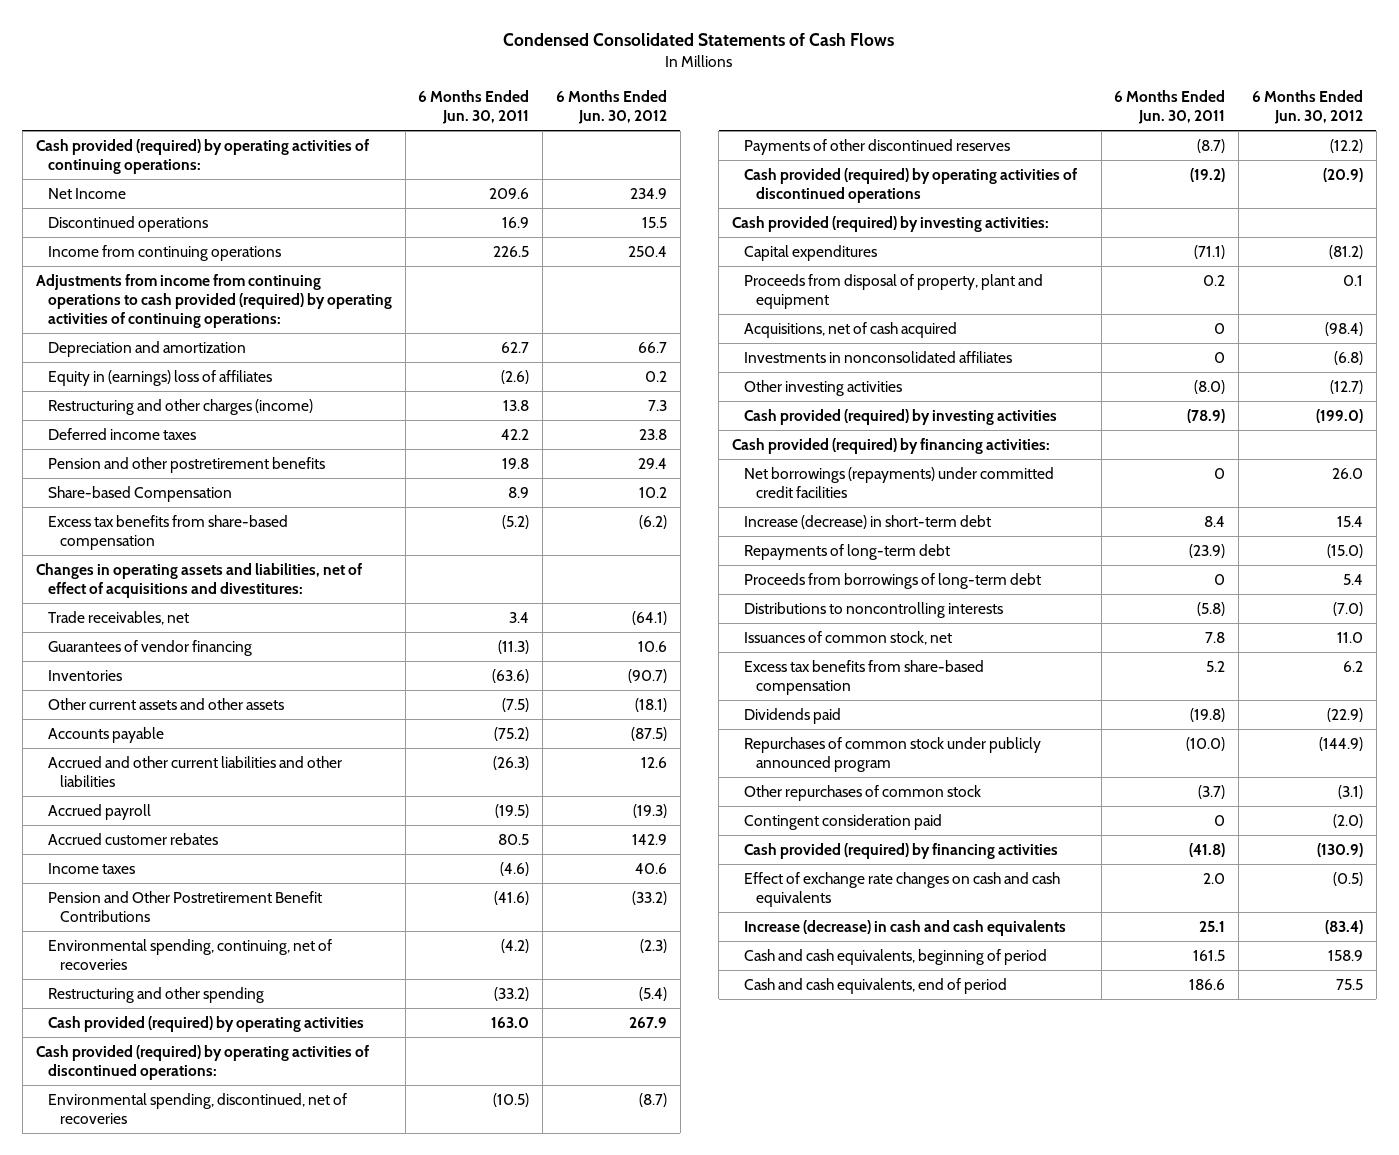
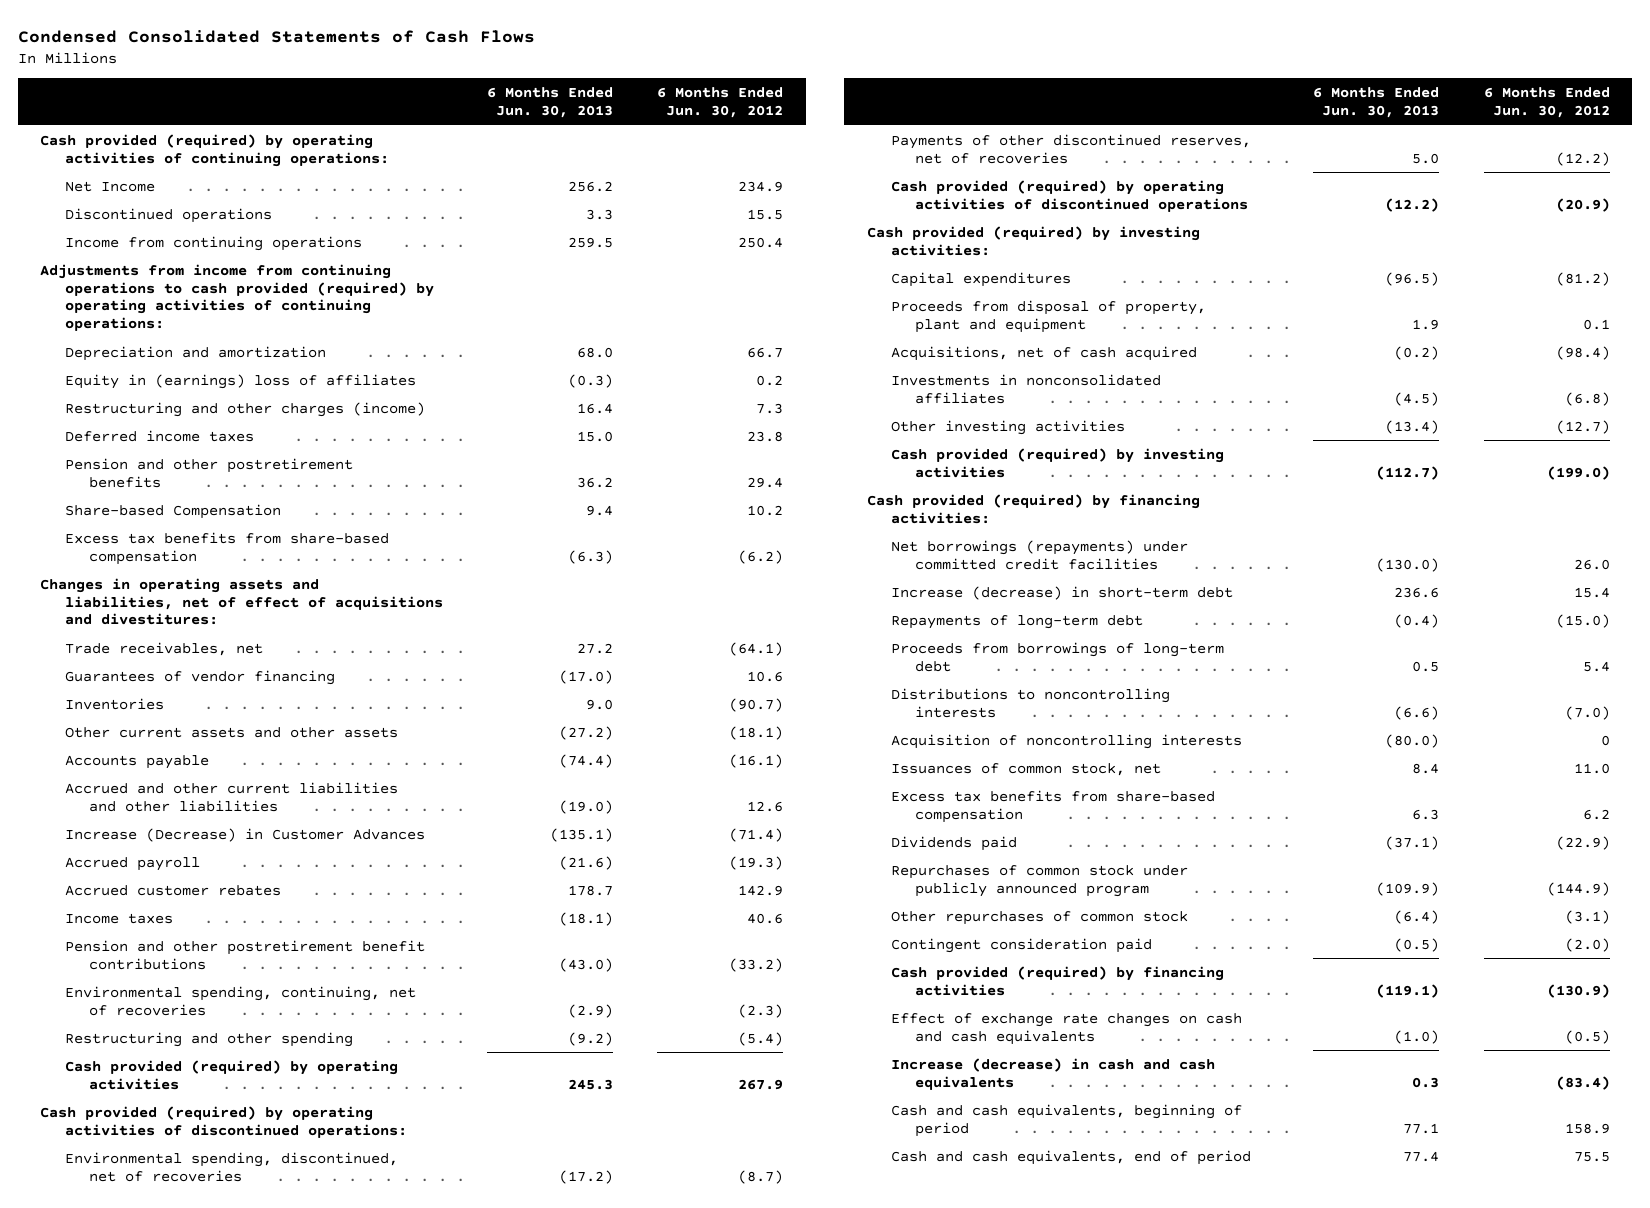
[418,90,530,125] 6 Months Ended Jun. 30, 2011 -> none
none -> [487,87,614,118] 6 Months Ended Jun. 30, 2013
[630,726,667,741] (87.5) -> [729,753,784,768] (16.1)
none -> [64,827,425,842] Increase (Decrease) in Customer Advances
[47,890,322,923] Pension and Other Postretirement Benefit Contributions -> [64,939,425,970] Pension and other postretirement benefit contributions
[743,138,1010,155] Payments of other discontinued reserves -> [891,133,1252,164] Payments of other discontinued reserves, net of recoveries
none -> [891,733,1243,749] Acquisition of noncontrolling interests

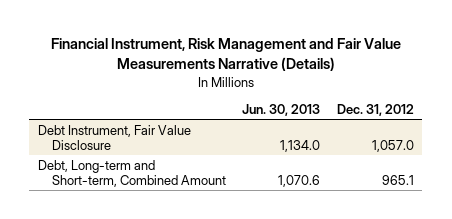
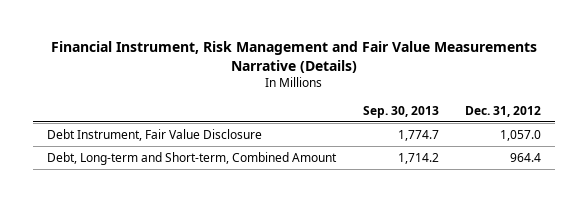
[242,103,321,116] Jun. 30, 2013 -> none
none -> [362,105,439,118] Sep. 30, 2013
[381,174,414,185] 965.1 -> [510,152,542,162] 964.4

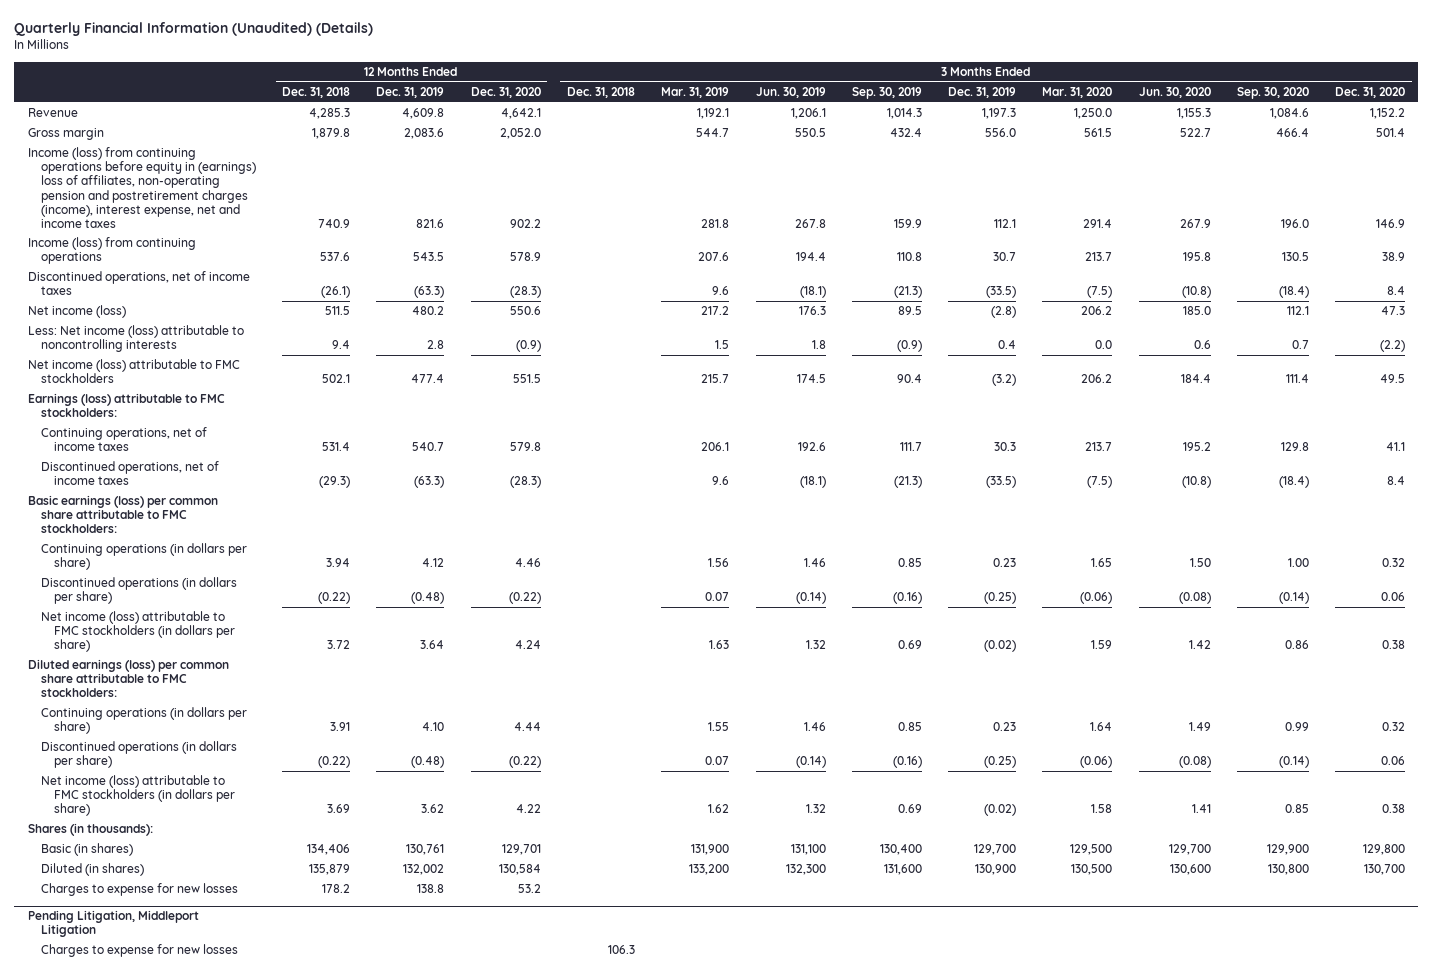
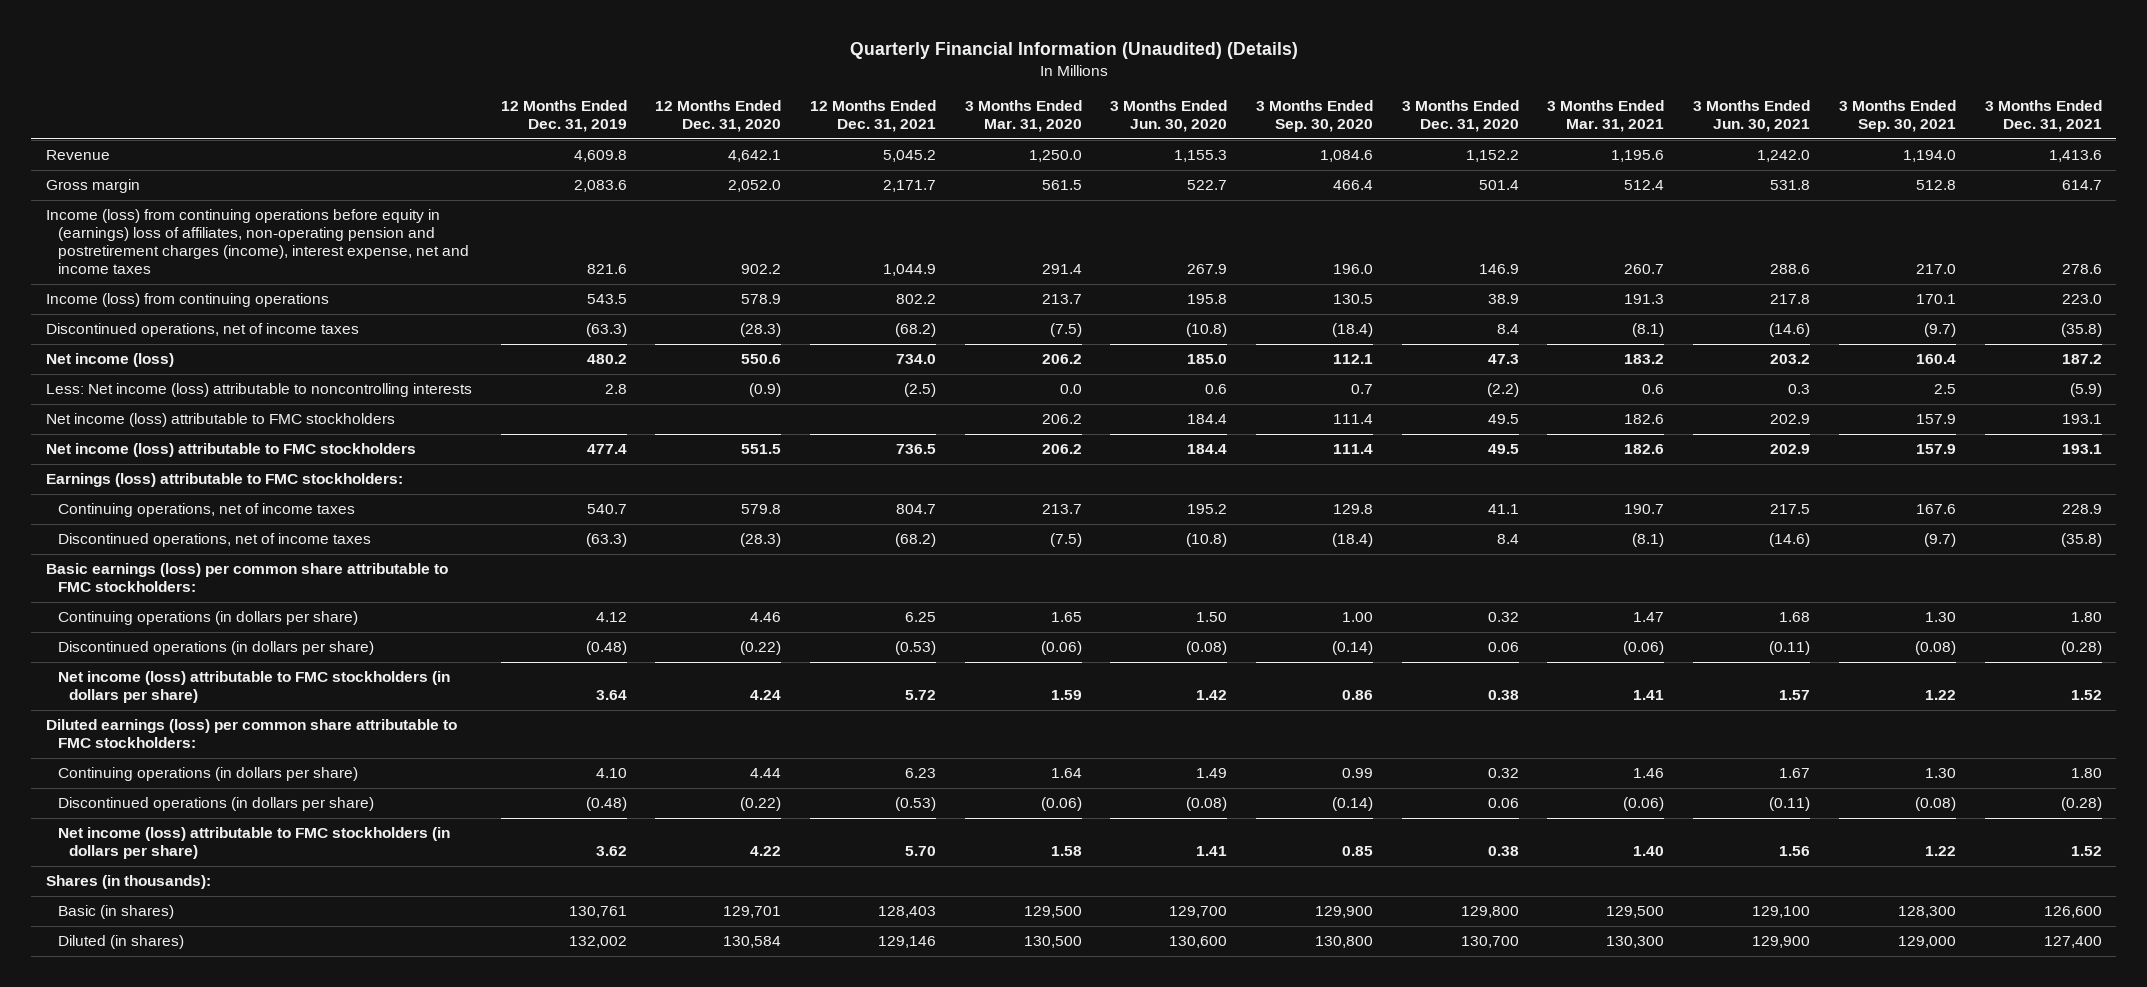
[282,86,351,98] Dec. 31, 2018 -> none
[567,86,636,98] Dec. 31, 2018 -> none
[661,86,730,98] Mar. 31, 2019 -> none
[755,86,826,98] Jun. 30, 2019 -> none
[851,86,922,99] Sep. 30, 2019 -> none
[948,86,1017,98] Dec. 31, 2019 -> none
none -> [809,100,936,133] 12 Months Ended Dec. 31, 2021
none -> [1547,100,1665,133] 3 Months Ended Mar. 31, 2021
none -> [1693,100,1811,133] 3 Months Ended Jun. 30, 2021
none -> [1838,100,1956,133] 3 Months Ended Sep. 30, 2021
none -> [1984,100,2102,133] 3 Months Ended Dec. 31, 2021
none -> [45,413,395,428] Net income (loss) attributable to FMC stockholders
[40,883,238,897] Charges to expense for new losses -> none
[27,910,199,938] Pending Litigation, Middleport Litigation -> none
[40,944,238,958] Charges to expense for new losses -> none

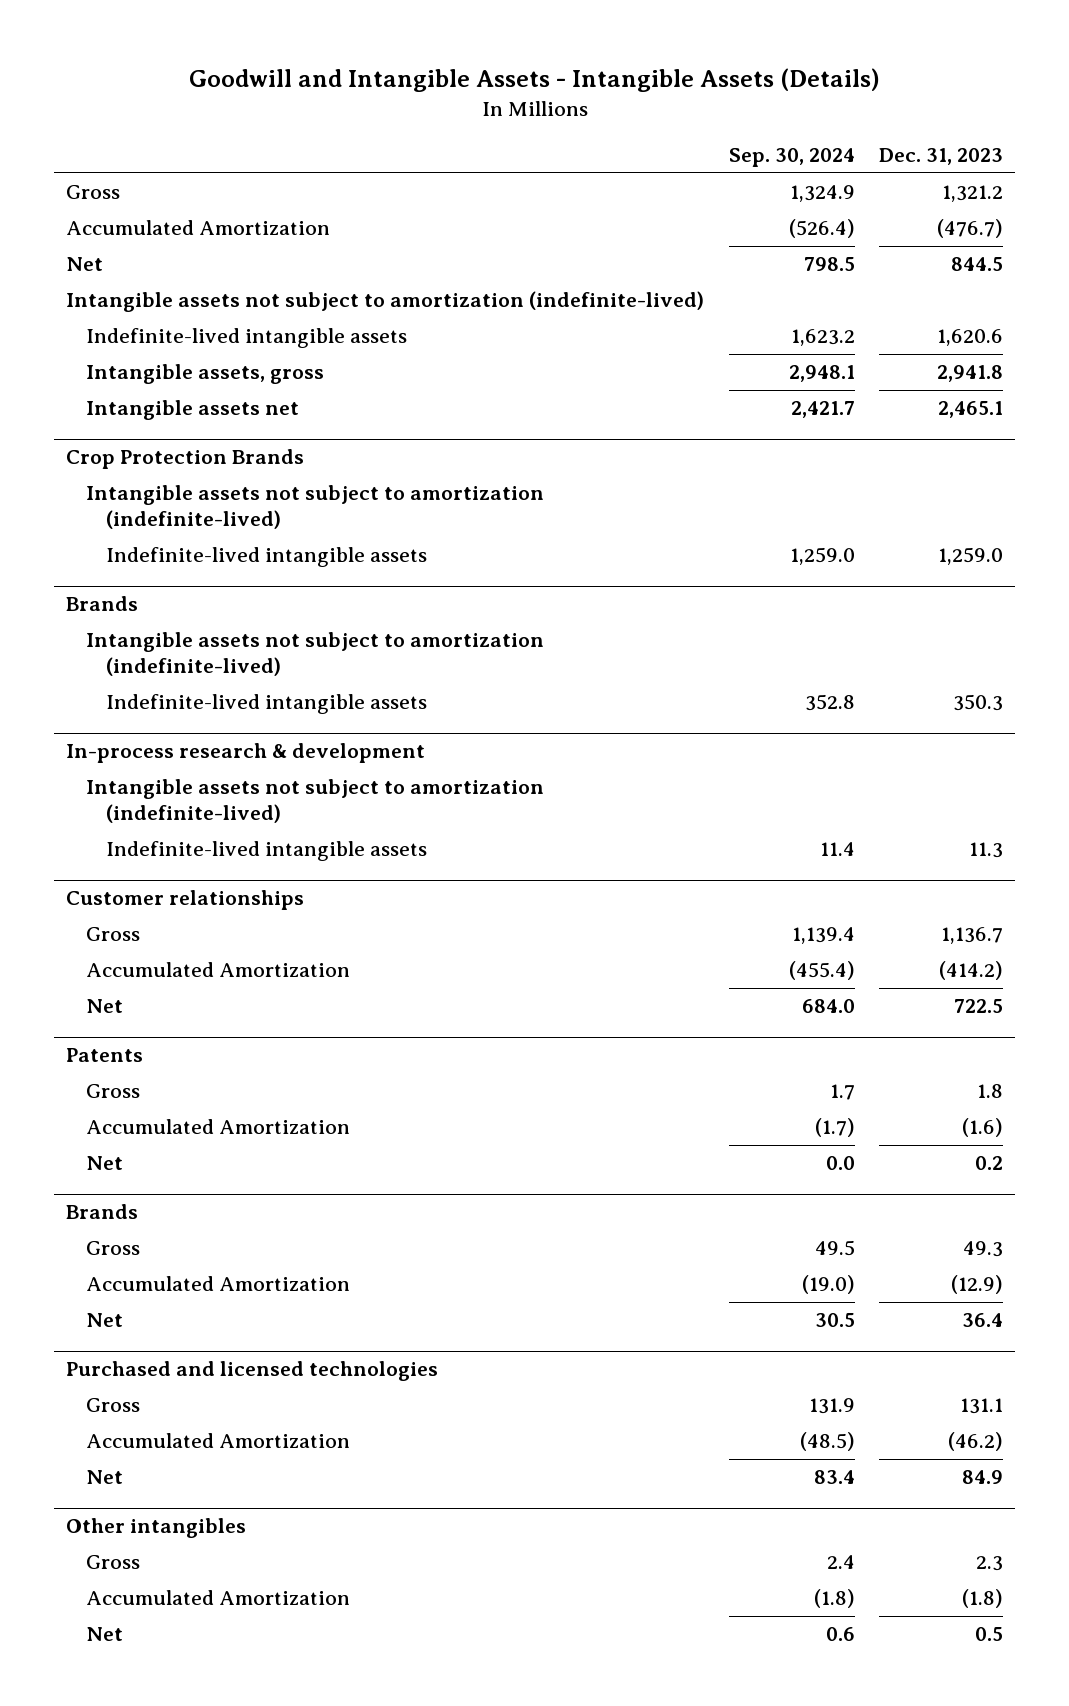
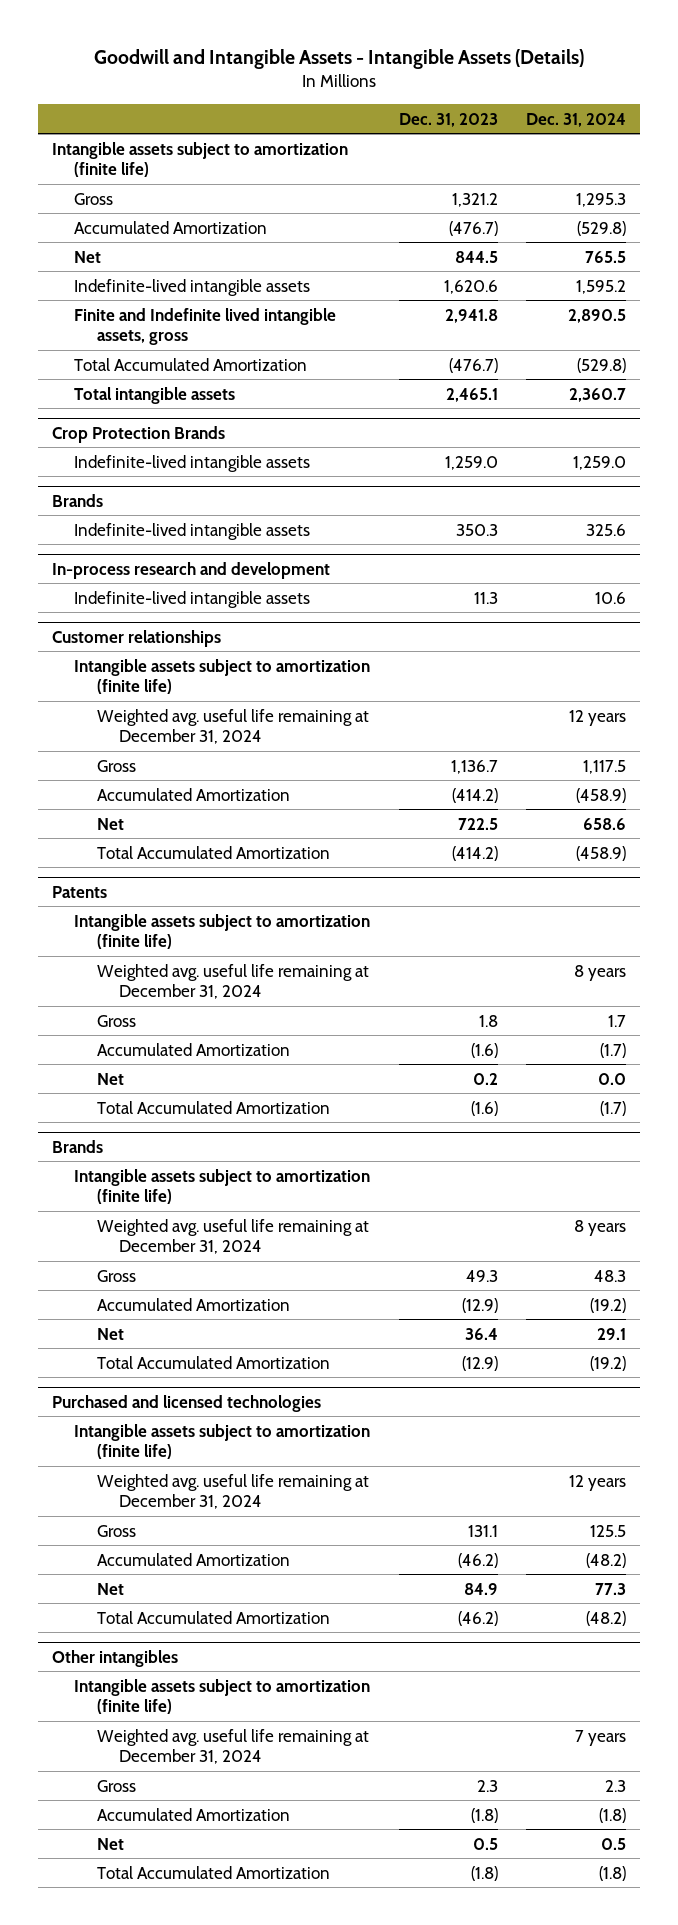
[728,147,855,167] Sep. 30, 2024 -> none
none -> [525,112,626,127] Dec. 31, 2024
none -> [52,141,349,178] Intangible assets subject to amortization (finite life)
[66,291,705,313] Intangible assets not subject to amortization (indefinite-lived) -> none
[86,364,325,385] Intangible assets, gross -> [74,307,337,346] Finite and Indefinite lived intangible assets, gross
none -> [74,357,308,371] Total Accumulated Amortization
[86,400,300,421] Intangible assets net -> [74,386,236,404] Total intangible assets
[86,485,545,530] Intangible assets not subject to amortization (indefinite-lived) -> none
[86,632,545,677] Intangible assets not subject to amortization (indefinite-lived) -> none
[86,779,545,824] Intangible assets not subject to amortization (indefinite-lived) -> none
[66,743,426,764] In-process research & development -> [52,561,331,579] In-process research and development
none -> [74,658,371,695] Intangible assets subject to amortization (finite life)
none -> [96,708,369,745] Weighted avg. useful life remaining at December 31, 2024
none -> [96,845,330,859] Total Accumulated Amortization
none -> [74,913,371,950] Intangible assets subject to amortization (finite life)
none -> [96,963,369,1000] Weighted avg. useful life remaining at December 31, 2024
none -> [96,1100,330,1114] Total Accumulated Amortization
none -> [74,1168,371,1205] Intangible assets subject to amortization (finite life)
none -> [96,1218,369,1255] Weighted avg. useful life remaining at December 31, 2024
none -> [96,1355,330,1369] Total Accumulated Amortization
none -> [74,1423,371,1460] Intangible assets subject to amortization (finite life)
none -> [96,1473,369,1510] Weighted avg. useful life remaining at December 31, 2024
none -> [96,1610,330,1624] Total Accumulated Amortization
none -> [74,1678,371,1715] Intangible assets subject to amortization (finite life)
none -> [96,1728,369,1765] Weighted avg. useful life remaining at December 31, 2024
none -> [96,1865,330,1879] Total Accumulated Amortization

